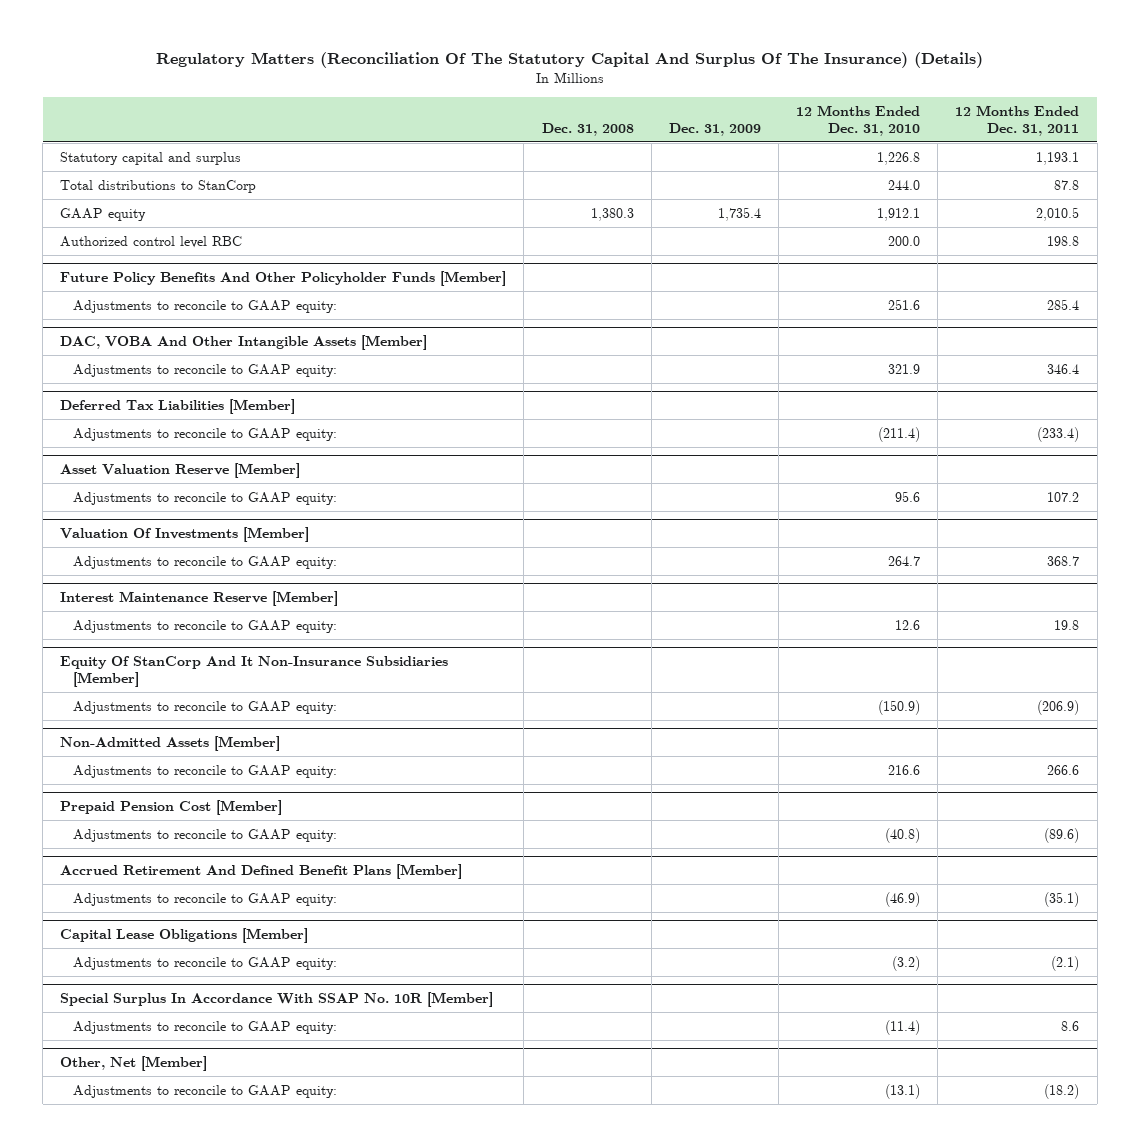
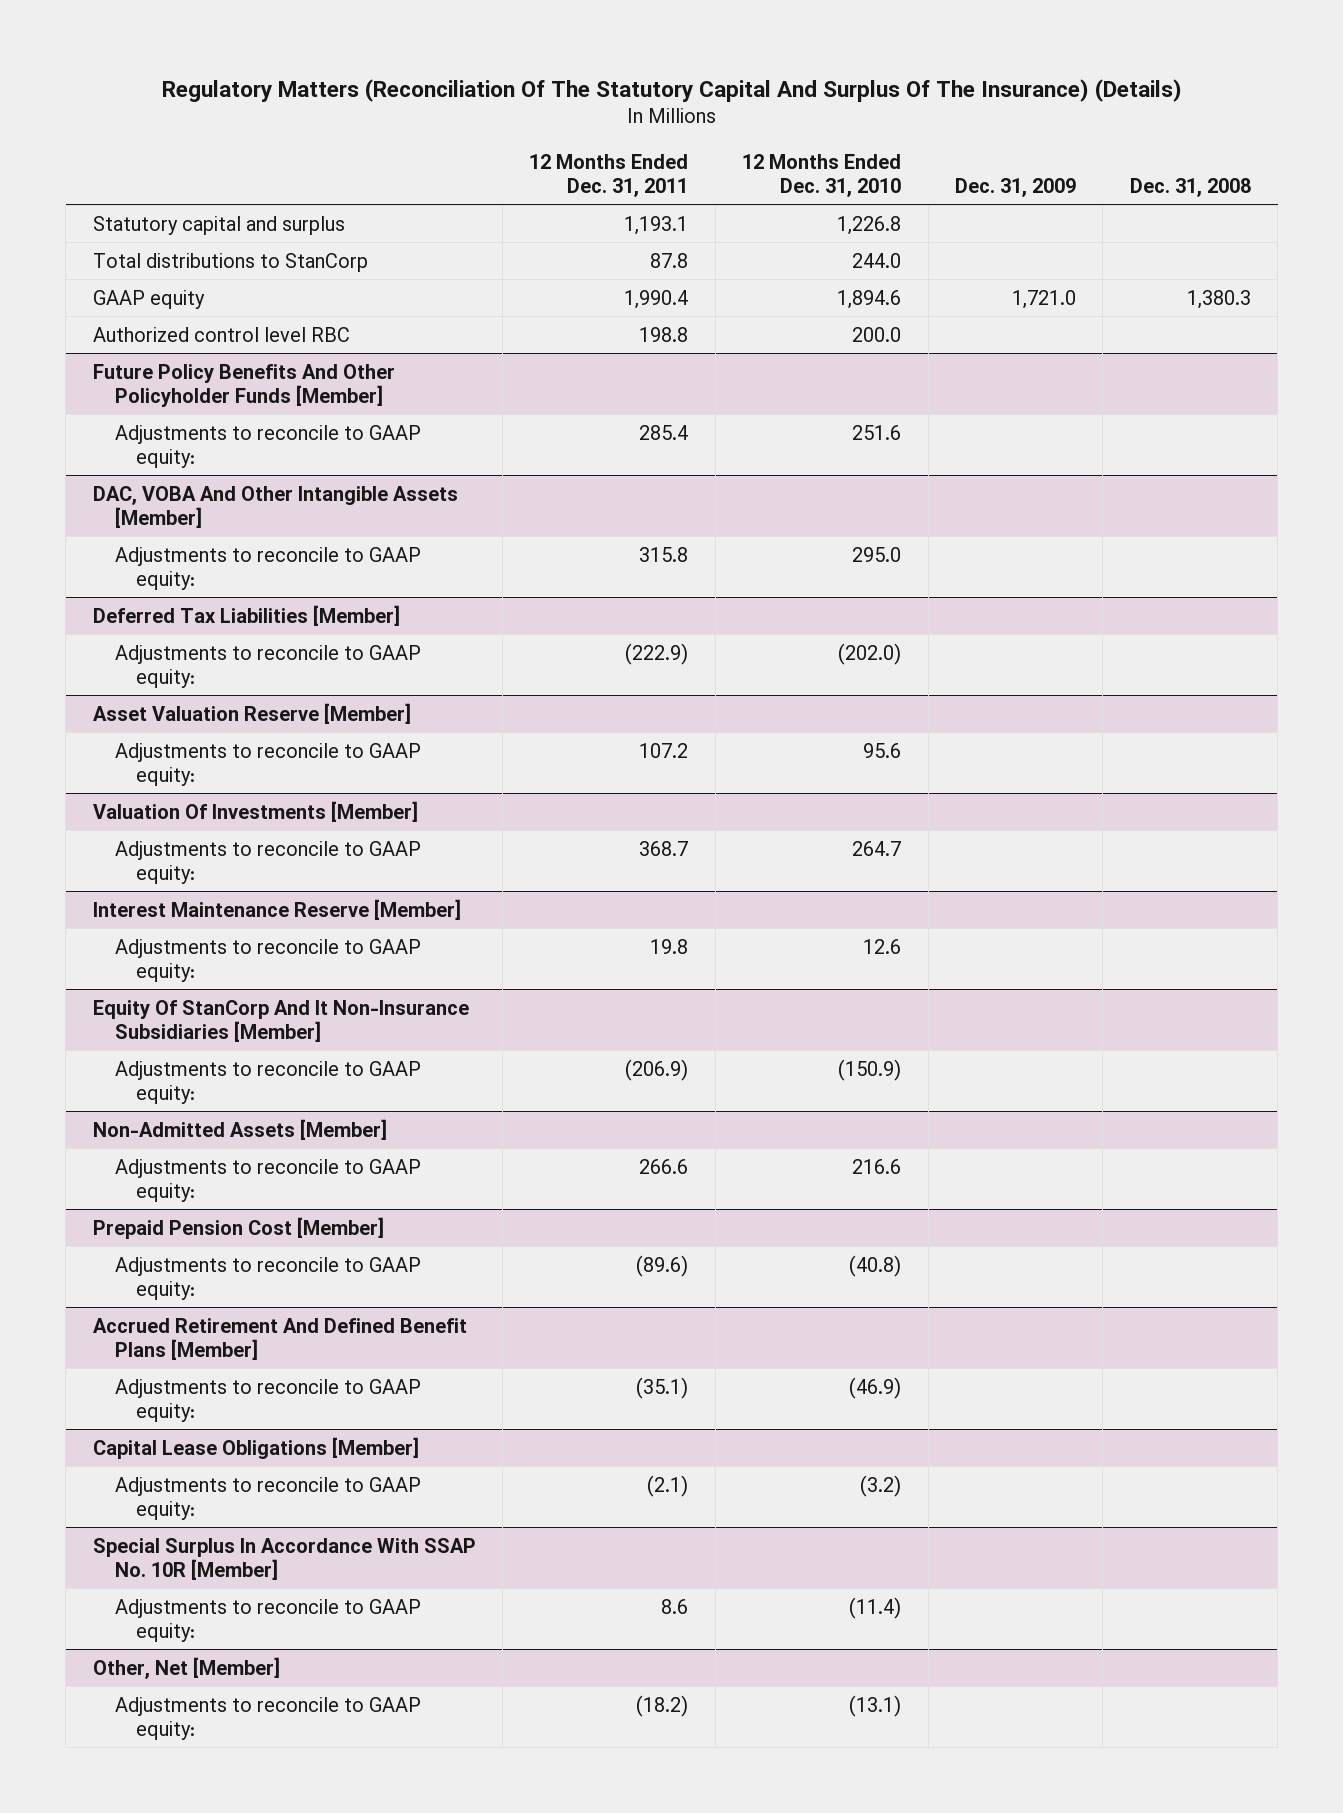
[717,206,761,221] 1,735.4 -> [1011,289,1076,309] 1,721.0
[877,207,921,221] 1,912.1 -> [837,289,902,309] 1,894.6
[1036,206,1080,221] 2,010.5 -> [624,289,689,309] 1,990.4
[888,363,921,374] 321.9 -> [852,546,902,562] 295.0
[1047,363,1080,374] 346.4 -> [639,546,689,562] 315.8
[878,426,921,442] (211.4) -> [838,642,902,665] (202.0)
[1037,426,1080,442] (233.4) -> [625,642,689,665] (222.9)

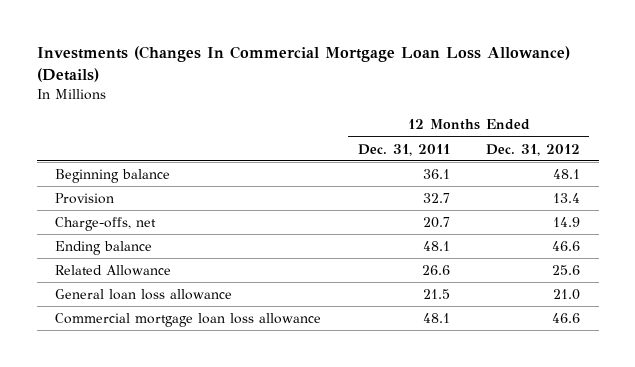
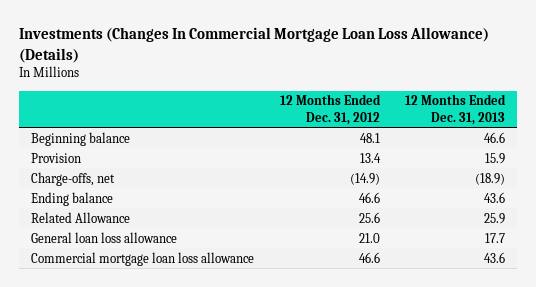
[357,143,450,156] Dec. 31, 2011 -> none
none -> [404,94,506,125] 12 Months Ended Dec. 31, 2013
[553,216,581,227] 14.9 -> [349,172,380,185] (14.9)

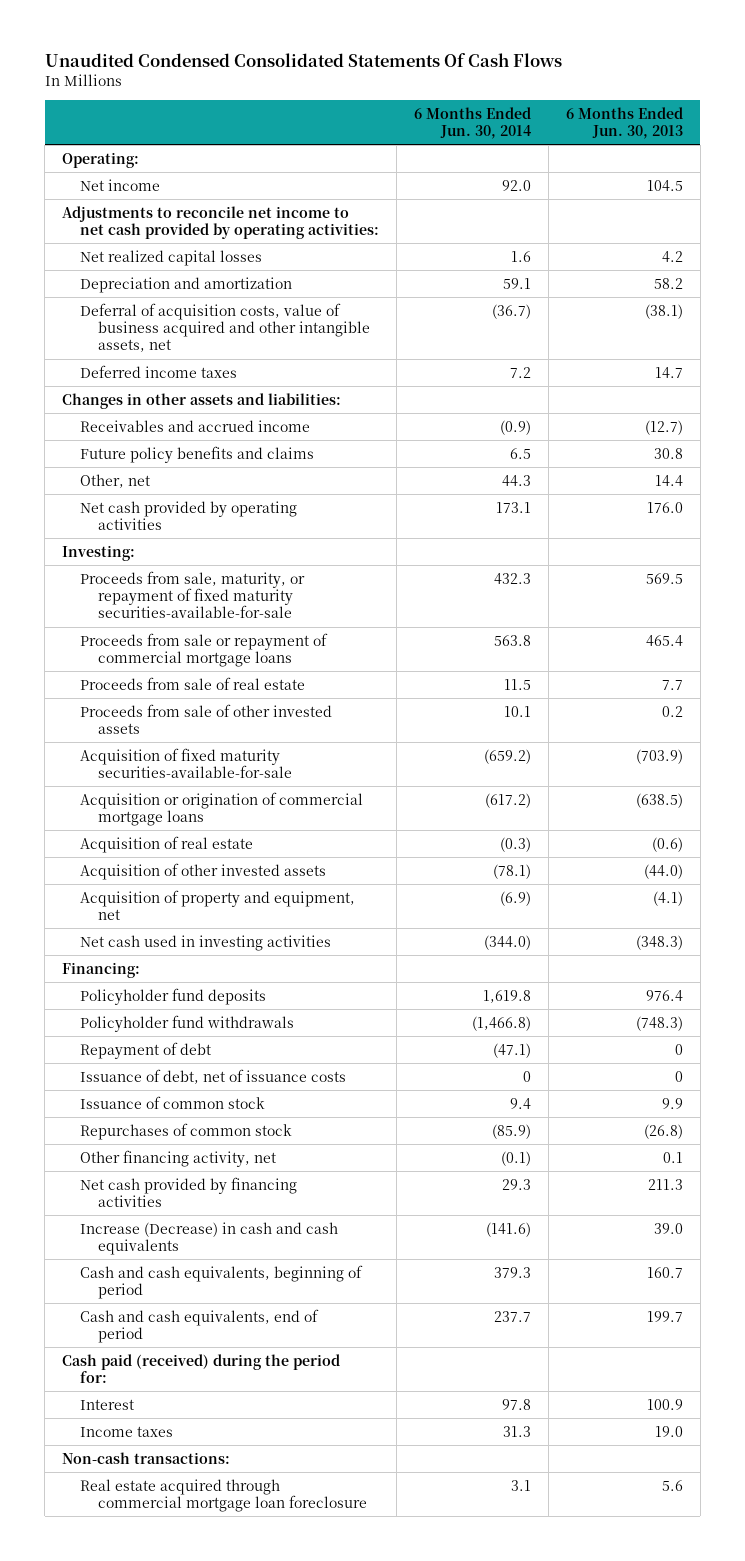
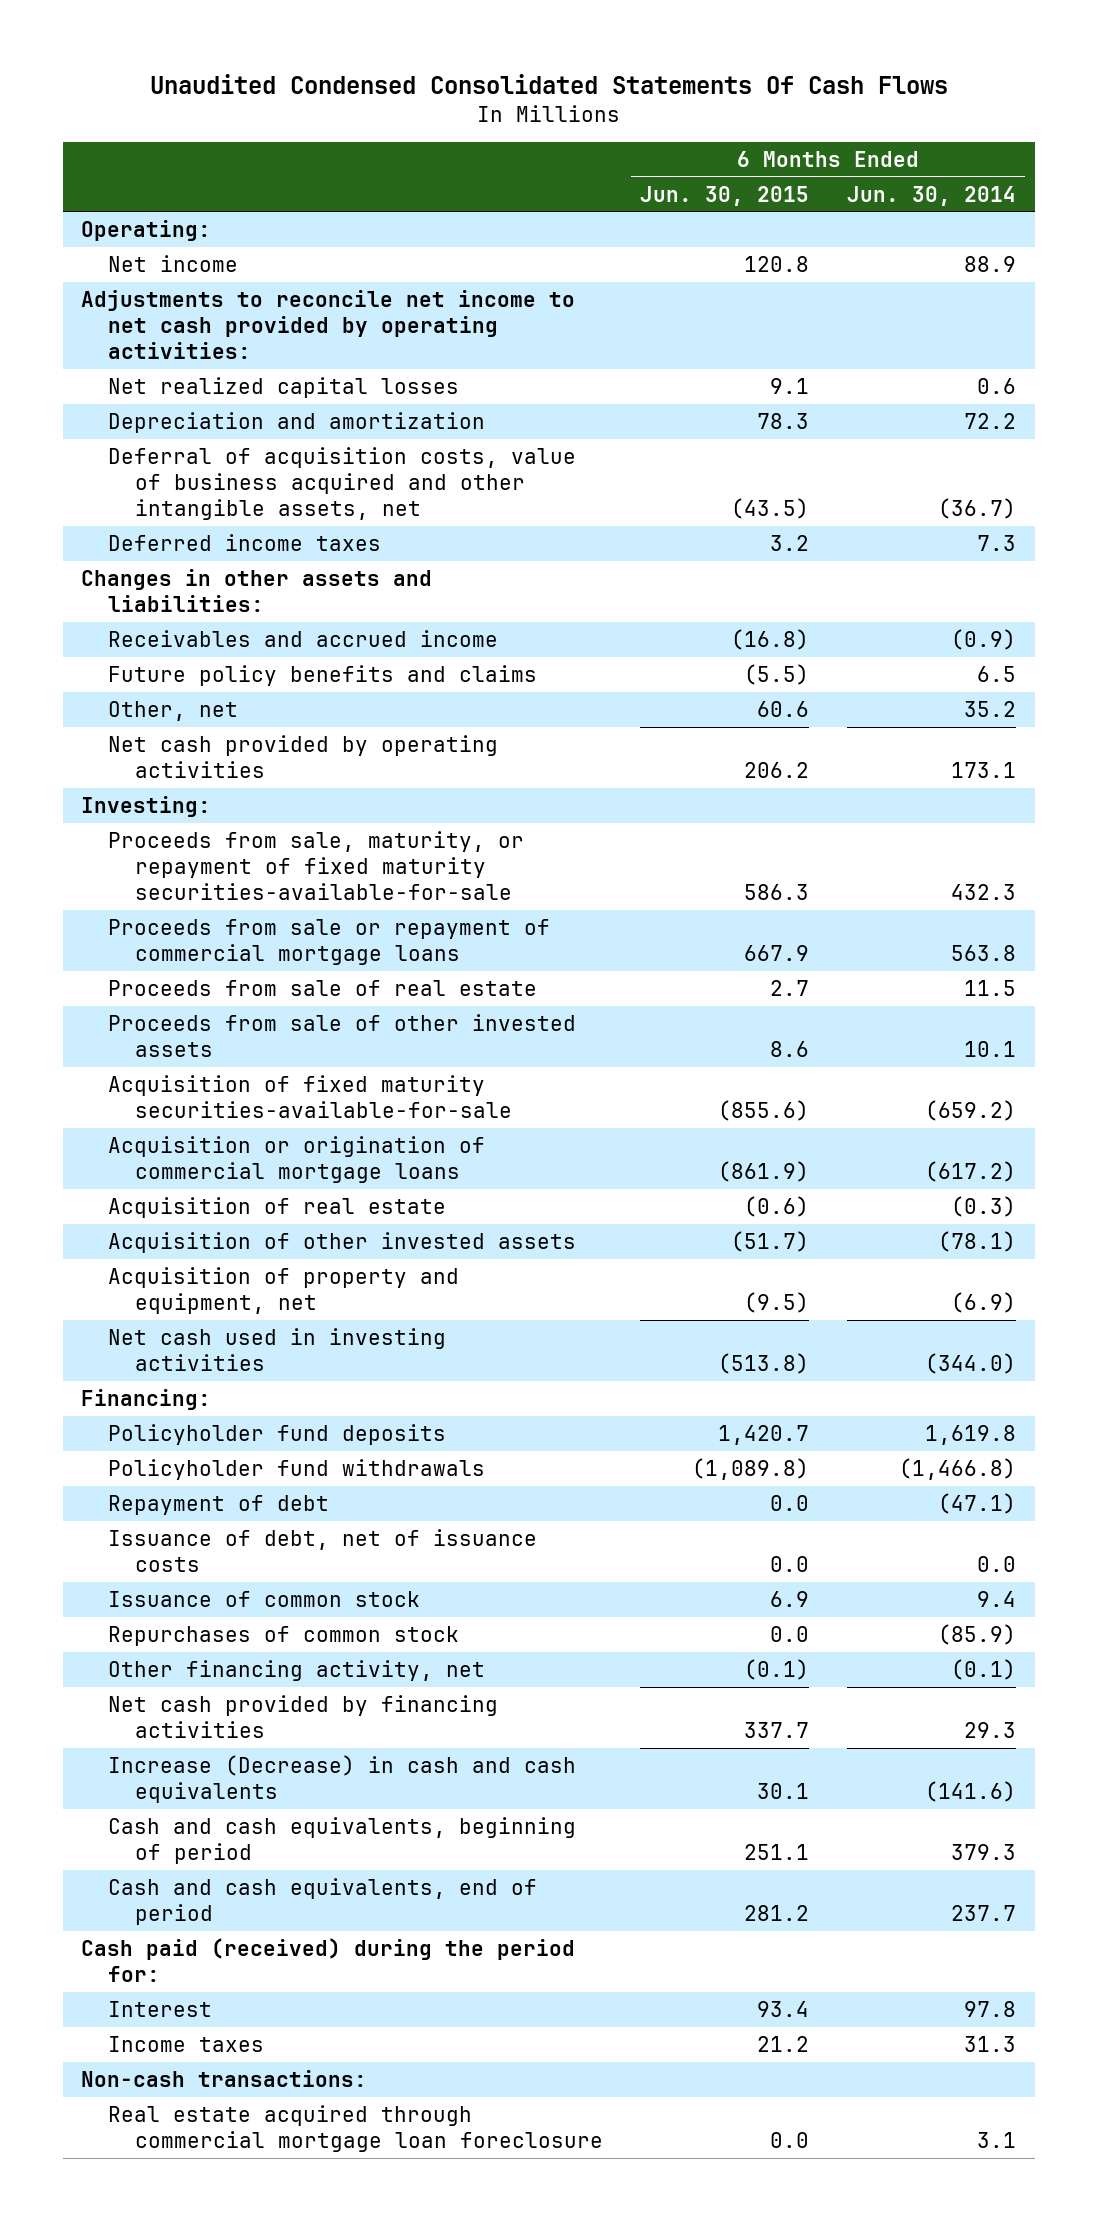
[565,106,683,140] 6 Months Ended Jun. 30, 2013 -> none
none -> [640,185,810,206] Jun. 30, 2015
[501,179,531,191] 92.0 -> [964,255,1017,272] 88.9
[510,250,531,262] 1.6 -> [977,377,1017,394] 0.6
[502,277,531,289] 59.1 -> [964,412,1017,429] 72.2
[509,366,531,378] 7.2 -> [977,534,1017,551] 7.3
[501,474,531,486] 44.3 -> [964,700,1017,717] 35.2
[522,1070,531,1082] 0 -> [977,1555,1017,1572] 0.0

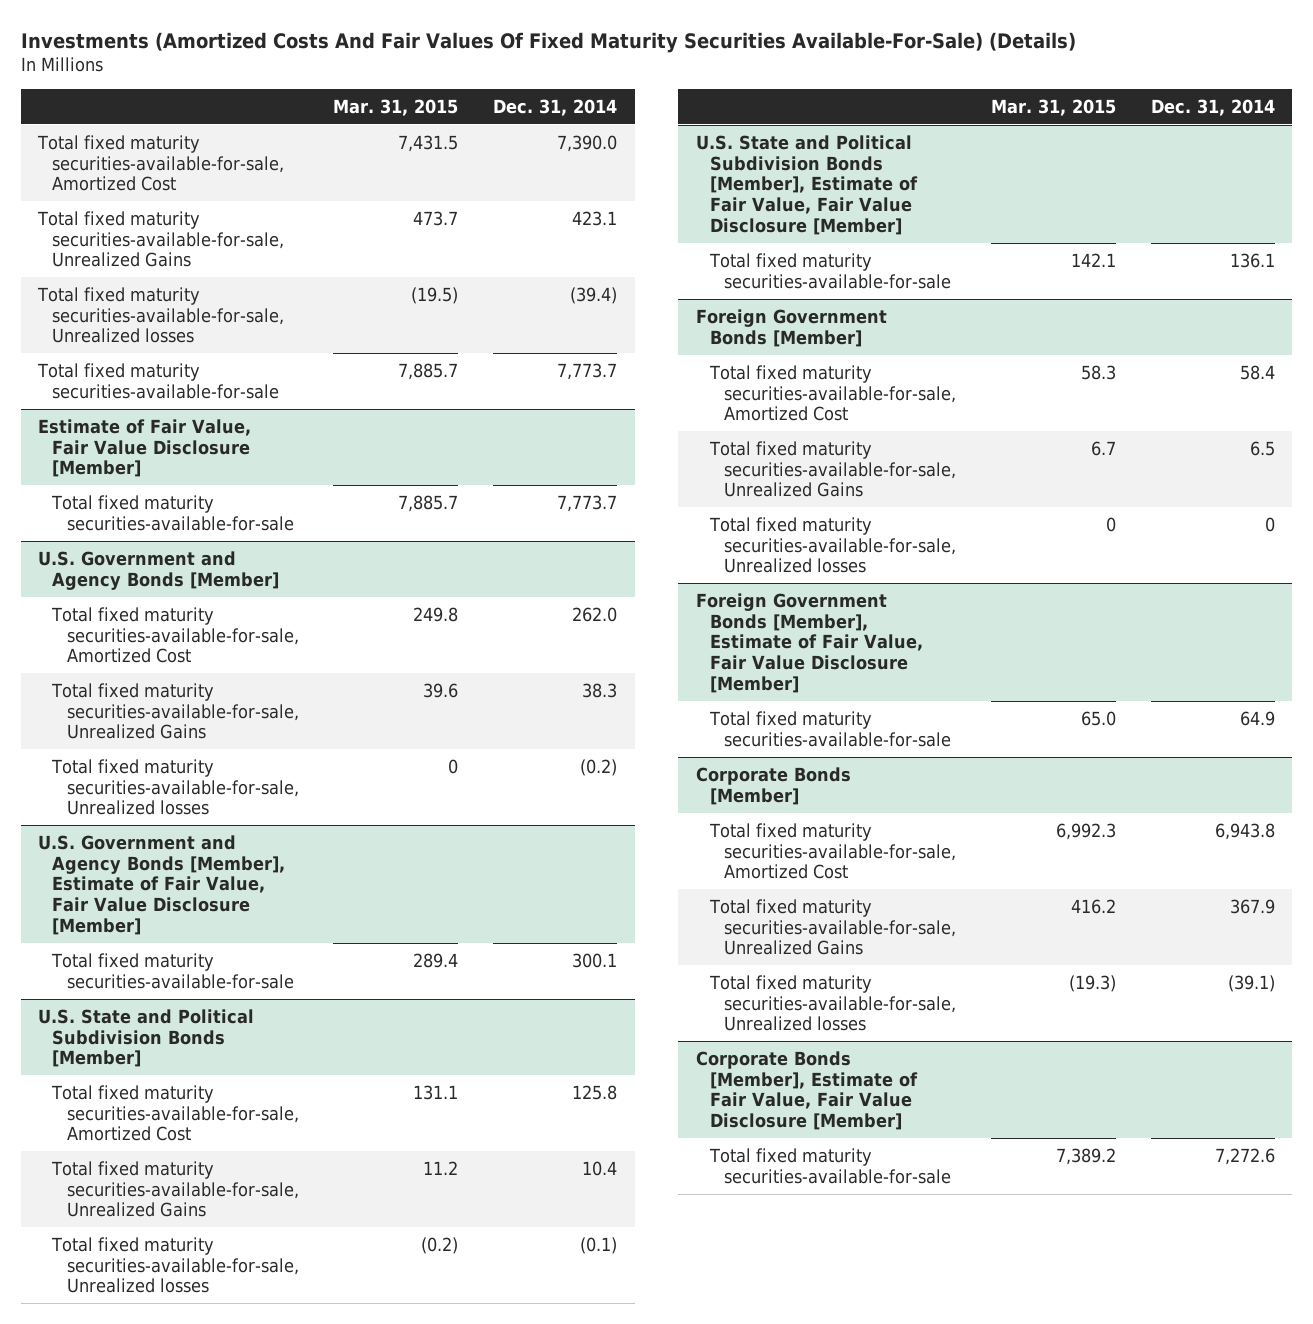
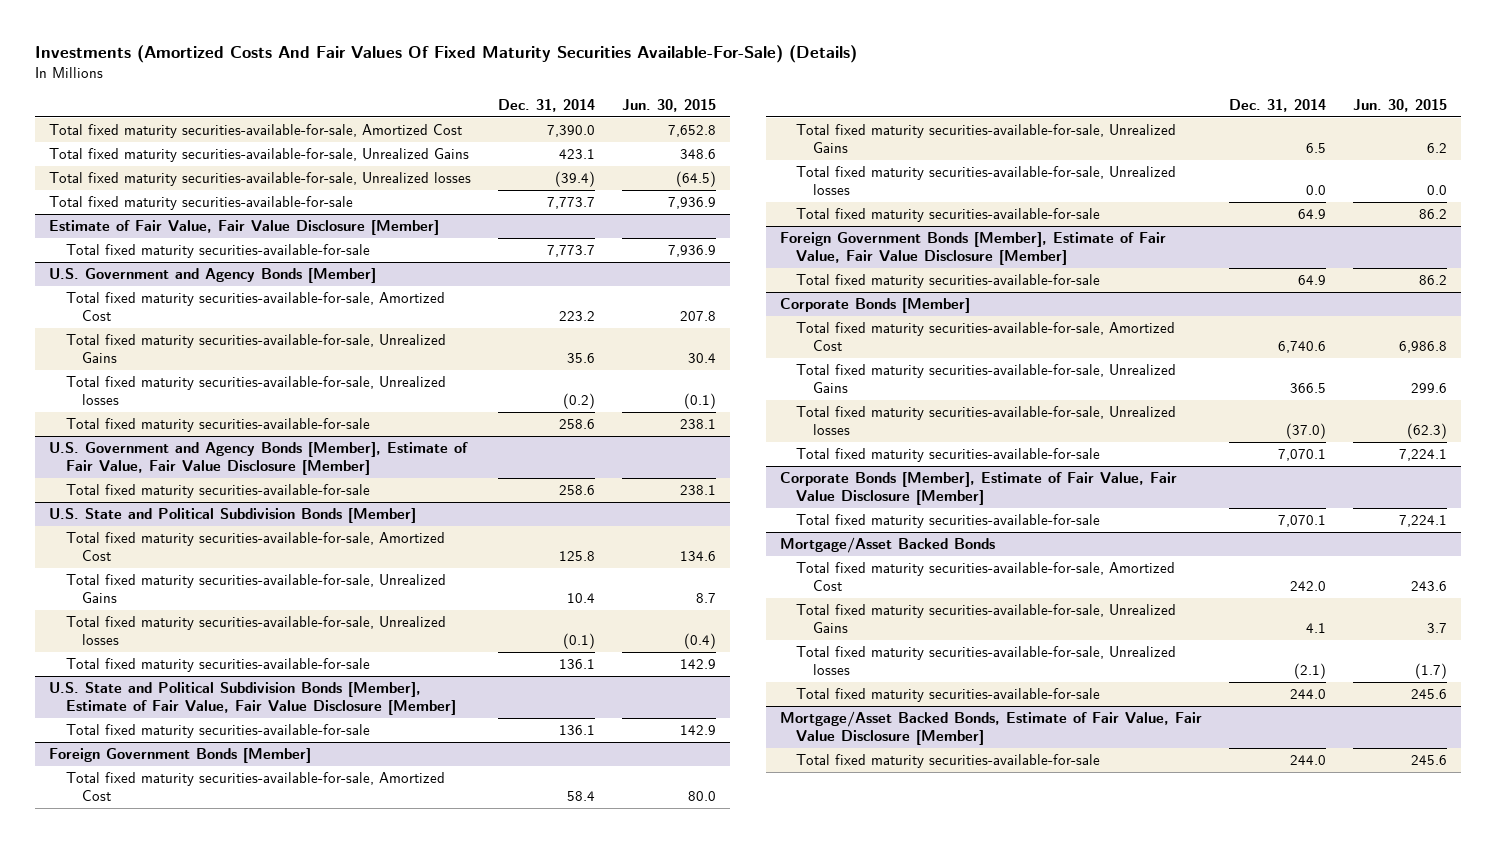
[333,98,459,116] Mar. 31, 2015 -> none
none -> [622,98,717,112] Jun. 30, 2015
[572,606,618,622] 262.0 -> [559,310,596,321] 223.2
[582,682,618,698] 38.3 -> [567,352,596,363] 35.6
none -> [65,418,370,433] Total fixed maturity securities-available-for-sale
[572,952,618,968] 300.1 -> [559,485,596,496] 258.6
none -> [65,658,370,673] Total fixed maturity securities-available-for-sale
[1264,516,1275,532] 0 -> [1305,184,1326,195] 0.0
none -> [796,208,1101,223] Total fixed maturity securities-available-for-sale
[1214,822,1275,840] 6,943.8 -> [1277,340,1326,353] 6,740.6
[1229,898,1275,914] 367.9 -> [1289,382,1326,393] 366.5
[1227,974,1275,992] (39.1) -> [1285,422,1326,439] (37.0)
none -> [796,448,1101,463] Total fixed maturity securities-available-for-sale
[1214,1147,1275,1165] 7,272.6 -> [1277,515,1326,528] 7,070.1
none -> [779,537,995,554] Mortgage/Asset Backed Bonds
none -> [796,562,1176,591] Total fixed maturity securities-available-for-sale, Amortized Cost
none -> [796,604,1177,633] Total fixed maturity securities-available-for-sale, Unrealized Gains
none -> [796,646,1177,675] Total fixed maturity securities-available-for-sale, Unrealized losses
none -> [796,688,1101,703] Total fixed maturity securities-available-for-sale
none -> [779,711,1202,745] Mortgage/Asset Backed Bonds, Estimate of Fair Value, Fair Value Disclosure [Member]
none -> [796,754,1101,769] Total fixed maturity securities-available-for-sale

